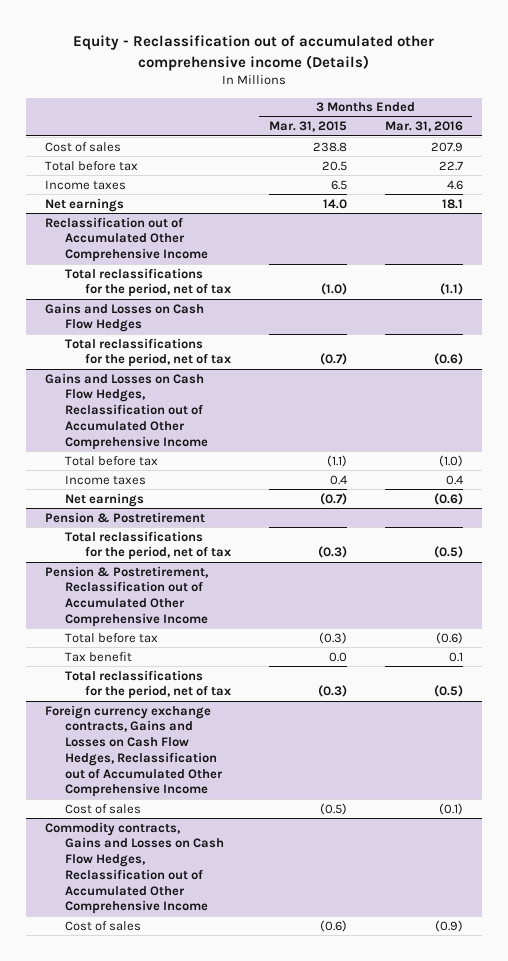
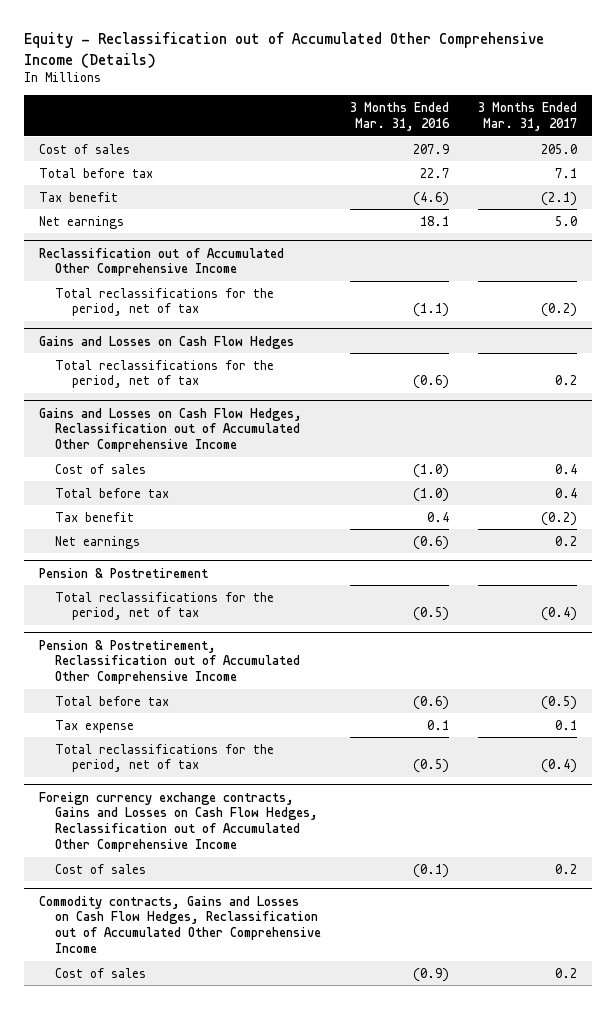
[72,35,434,71] Equity - Reclassification out of accumulated other comprehensive income (Details) -> [24,32,545,68] Equity - Reclassification out of Accumulated Other Comprehensive Income (Details)
[268,121,347,133] Mar. 31, 2015 -> none
none -> [478,102,578,131] 3 Months Ended Mar. 31, 2017
[44,179,126,190] Income taxes -> [38,191,118,202] Tax benefit
[446,179,463,190] 4.6 -> [413,191,450,206] (4.6)
none -> [55,463,147,474] Cost of sales
[64,474,146,485] Income taxes -> [55,511,135,522] Tax benefit
[64,651,132,662] Tax benefit -> [55,719,135,733] Tax expense

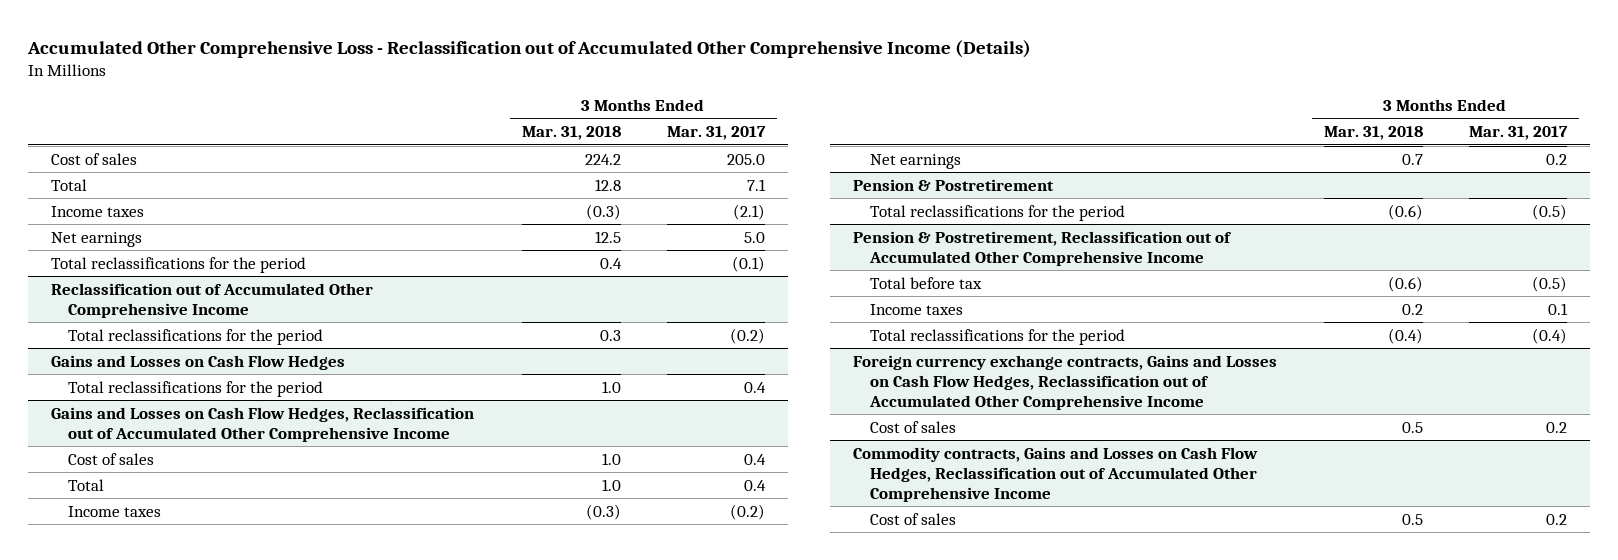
[24,32,545,68] Equity - Reclassification out of Accumulated Other Comprehensive Income (Details) -> [26,39,1031,58] Accumulated Other Comprehensive Loss - Reclassification out of Accumulated Other Comprehensive Income (Details)
[350,102,451,131] 3 Months Ended Mar. 31, 2016 -> none
none -> [521,126,621,141] Mar. 31, 2018
[38,167,153,178] Total before tax -> [51,178,88,191] Total
[38,191,118,202] Tax benefit -> [51,205,145,217] Income taxes
none -> [51,256,307,273] Total reclassifications for the period
[55,287,275,317] Total reclassifications for the period, net of tax -> [67,328,323,345] Total reclassifications for the period
[55,359,275,389] Total reclassifications for the period, net of tax -> [67,380,323,397] Total reclassifications for the period
[555,375,578,386] 0.2 -> [744,381,767,393] 0.4
[55,487,170,498] Total before tax -> [67,478,104,491] Total
[55,511,135,522] Tax benefit -> [67,505,161,517] Income taxes
[55,591,275,621] Total reclassifications for the period, net of tax -> [869,204,1125,221] Total reclassifications for the period
[541,607,578,622] (0.4) -> [1532,203,1568,220] (0.5)
[55,719,135,733] Tax expense -> [869,303,963,315] Income taxes
[55,743,275,773] Total reclassifications for the period, net of tax -> [869,328,1125,345] Total reclassifications for the period

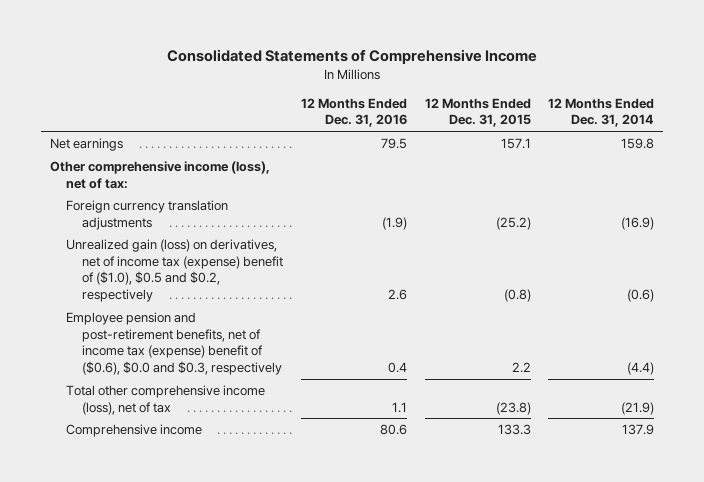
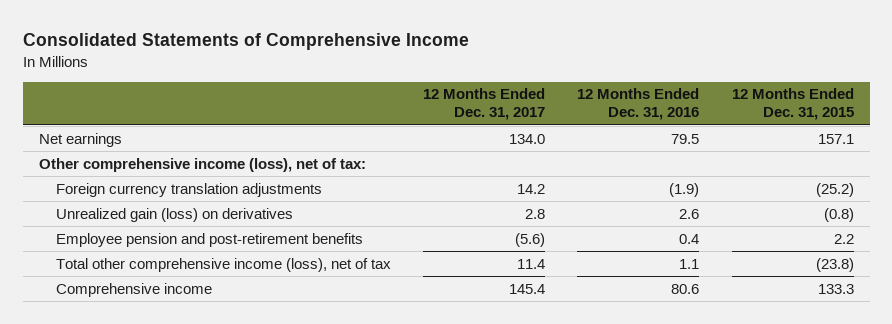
[548,97,655,128] 12 Months Ended Dec. 31, 2014 -> none
none -> [423,88,546,121] 12 Months Ended Dec. 31, 2017
[65,238,283,303] Unrealized gain (loss) on derivatives, net of income tax (expense) benefit of ($1.0), $0.5 and $0.2, respectively -> [56,207,294,222] Unrealized gain (loss) on derivatives
[65,311,282,376] Employee pension and post-retirement benefits, net of income tax (expense) benefit of ($0.6), $0.0 and $0.3, respectively -> [56,232,364,247] Employee pension and post-retirement benefits

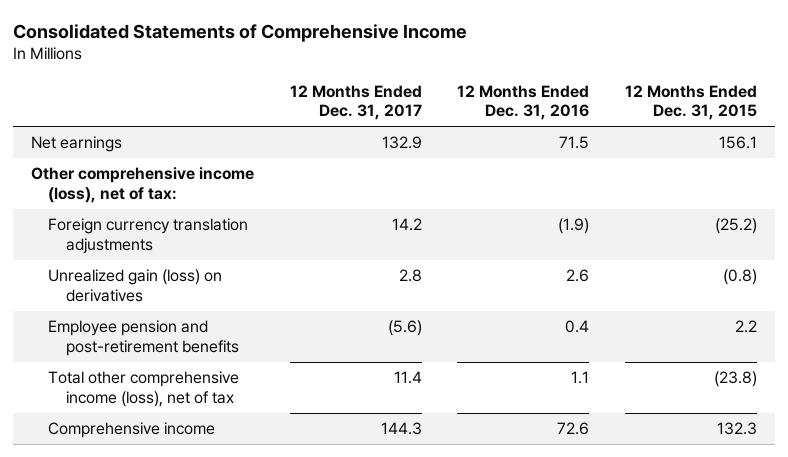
[509,133,546,144] 134.0 -> [381,136,422,150] 132.9
[671,133,700,144] 79.5 -> [559,136,590,150] 71.5
[817,133,854,144] 157.1 -> [718,136,757,150] 156.1
[509,283,546,294] 145.4 -> [380,422,422,436] 144.3
[671,283,700,294] 80.6 -> [557,422,590,436] 72.6
[817,283,854,294] 133.3 -> [716,422,757,436] 132.3

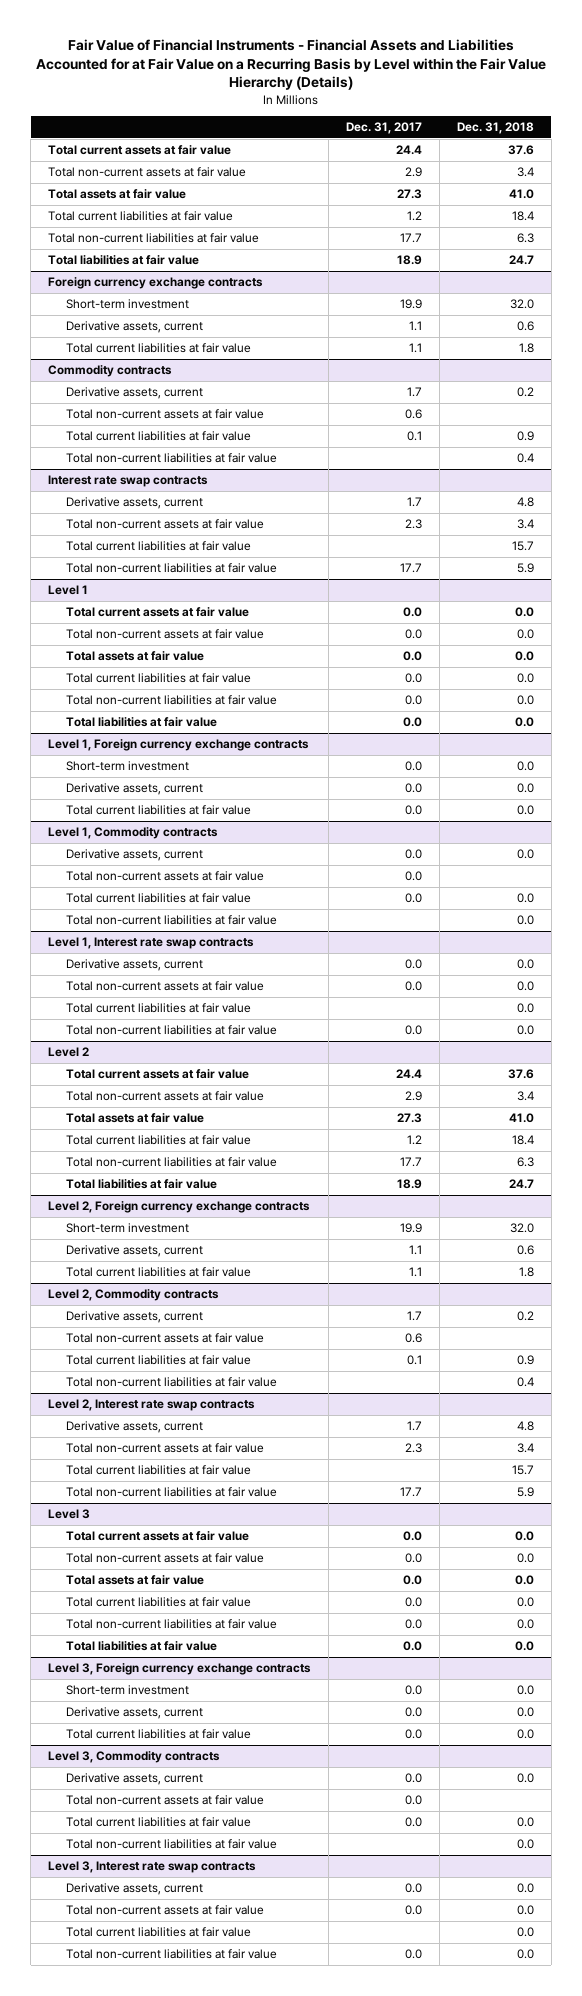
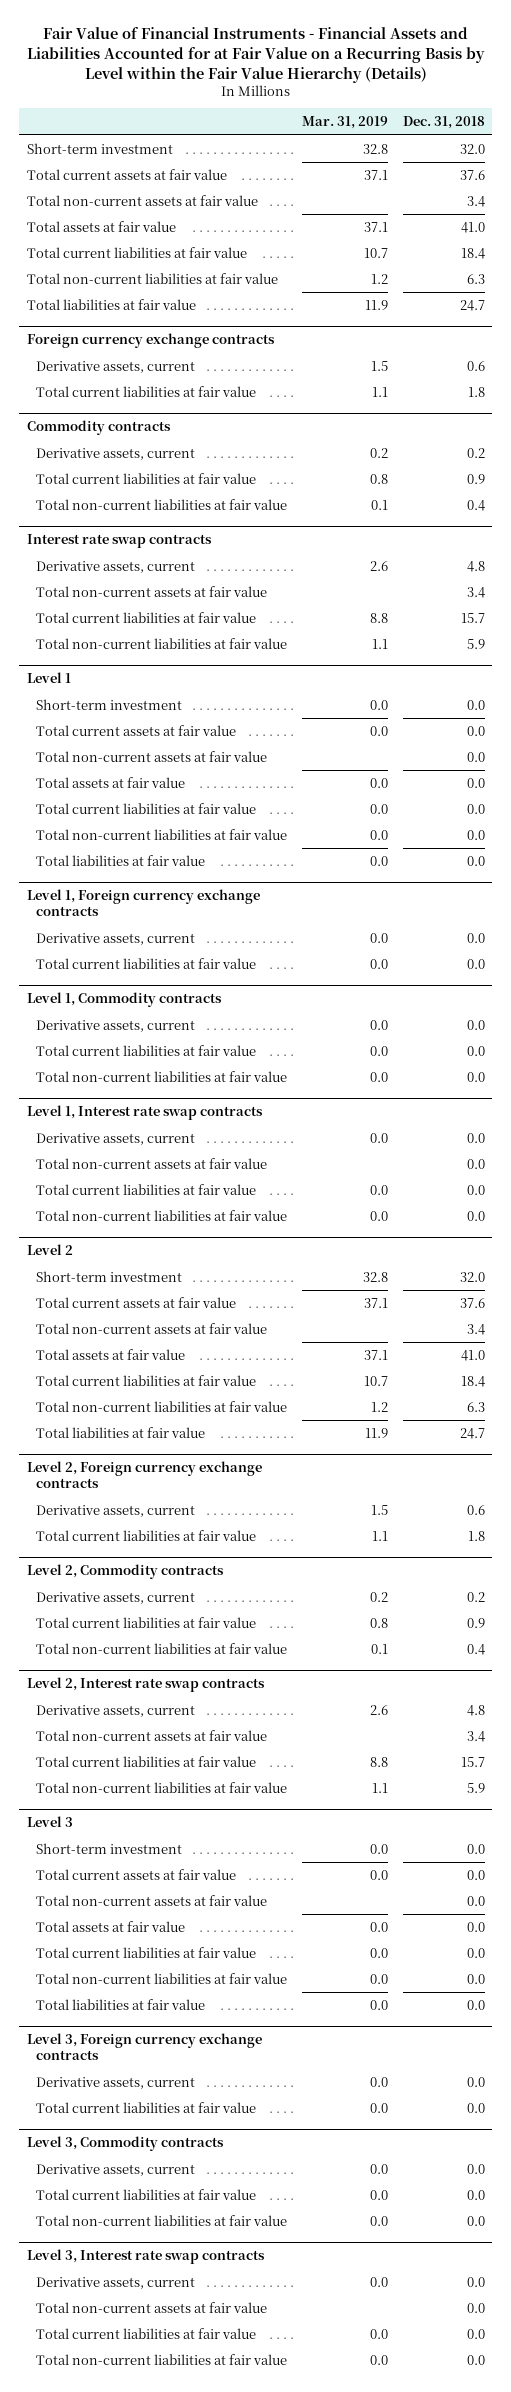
[345,122,422,135] Dec. 31, 2017 -> none
none -> [301,116,388,130] Mar. 31, 2019
none -> [26,142,173,154] Short-term investment
[66,299,190,310] Short-term investment -> none
[66,409,265,420] Total non-current assets at fair value -> none
none -> [36,698,183,710] Short-term investment
[66,761,190,772] Short-term investment -> none
[66,871,265,882] Total non-current assets at fair value -> none
none -> [36,1270,183,1282] Short-term investment
[66,1223,190,1234] Short-term investment -> none
[66,1333,265,1344] Total non-current assets at fair value -> none
none -> [36,1842,183,1854] Short-term investment
[66,1685,190,1696] Short-term investment -> none
[66,1795,265,1806] Total non-current assets at fair value -> none

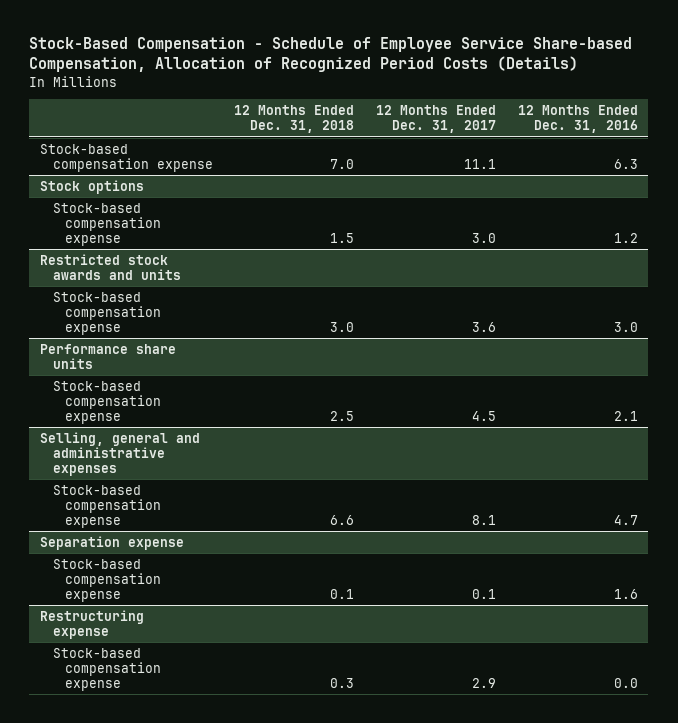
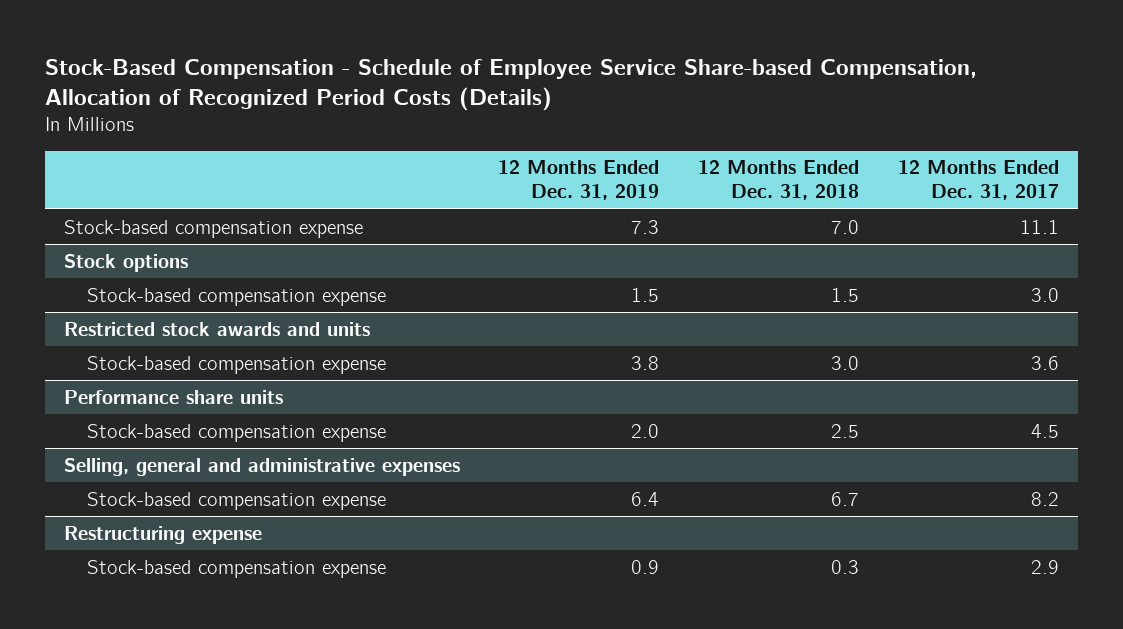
[517,105,638,134] 12 Months Ended Dec. 31, 2016 -> none
none -> [498,160,660,201] 12 Months Ended Dec. 31, 2019
[40,535,185,550] Separation expense -> none
[52,558,162,602] Stock-based compensation expense -> none
[330,514,355,525] 6.6 -> [831,491,860,506] 6.7
[471,514,496,525] 8.1 -> [1030,491,1059,506] 8.2

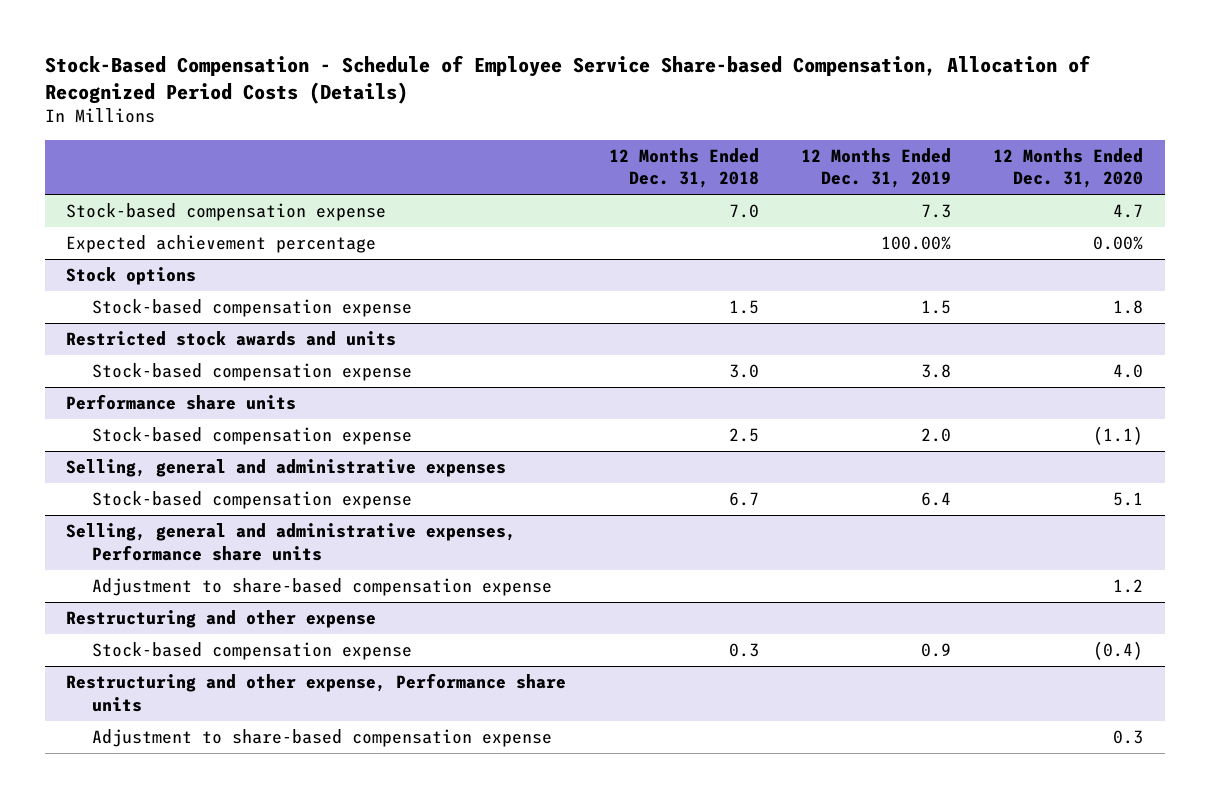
[897,160,1059,201] 12 Months Ended Dec. 31, 2017 -> none
none -> [993,147,1144,189] 12 Months Ended Dec. 31, 2020
none -> [66,235,377,254] Expected achievement percentage
none -> [66,523,517,561] Selling, general and administrative expenses, Performance share units
none -> [92,578,553,597] Adjustment to share-based compensation expense
[63,525,262,544] Restructuring expense -> [66,610,377,629] Restructuring and other expense
none -> [66,673,567,712] Restructuring and other expense, Performance share units
none -> [92,729,553,748] Adjustment to share-based compensation expense

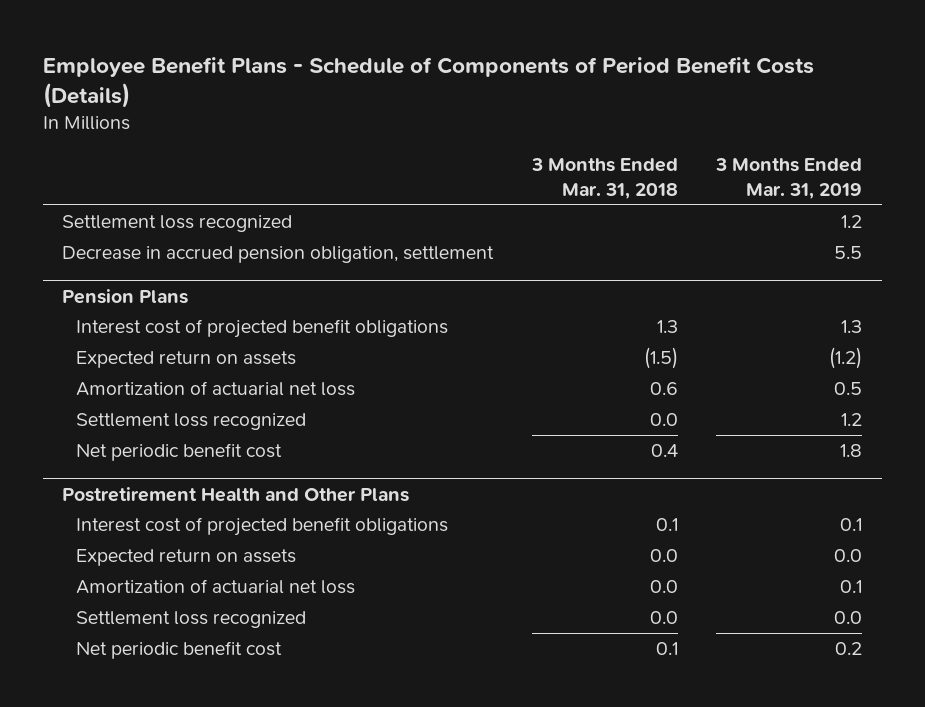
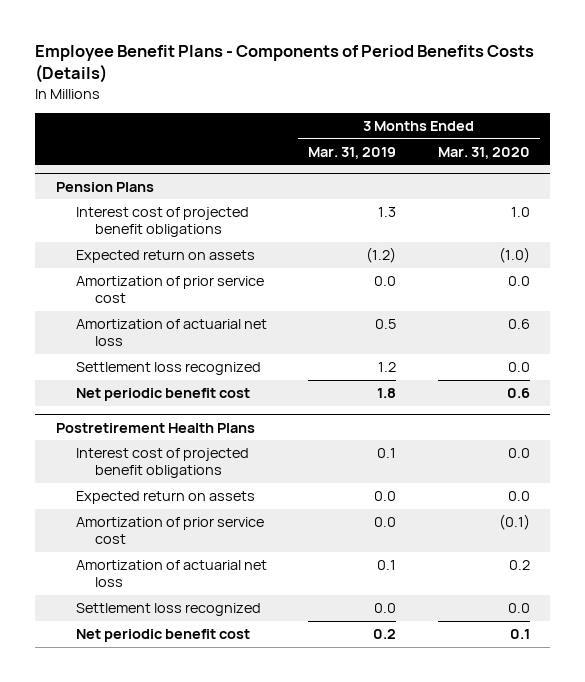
[42,57,814,109] Employee Benefit Plans - Schedule of Components of Period Benefit Costs (Details) -> [35,45,535,84] Employee Benefit Plans - Components of Period Benefits Costs (Details)
[530,157,678,199] 3 Months Ended Mar. 31, 2018 -> none
none -> [437,146,530,159] Mar. 31, 2020
[62,215,293,233] Settlement loss recognized -> none
[62,246,495,264] Decrease in accrued pension obligation, settlement -> none
none -> [75,276,264,304] Amortization of prior service cost
[62,486,410,502] Postretirement Health and Other Plans -> [55,422,255,433] Postretirement Health Plans
none -> [75,517,264,545] Amortization of prior service cost

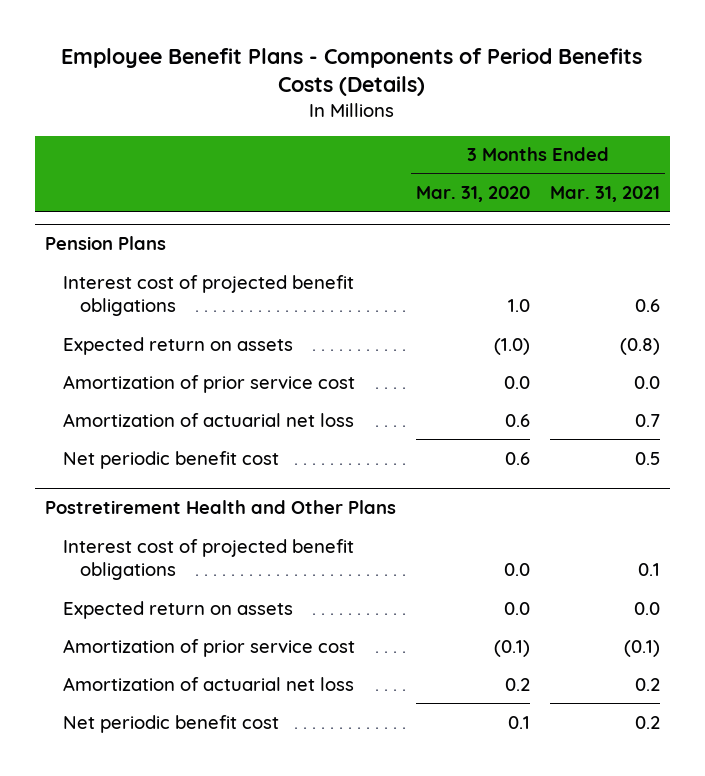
[308,146,397,159] Mar. 31, 2019 -> none
none -> [549,186,660,203] Mar. 31, 2021
[75,362,261,376] Settlement loss recognized -> none
[55,422,255,433] Postretirement Health Plans -> [44,500,396,515] Postretirement Health and Other Plans
[75,603,261,617] Settlement loss recognized -> none

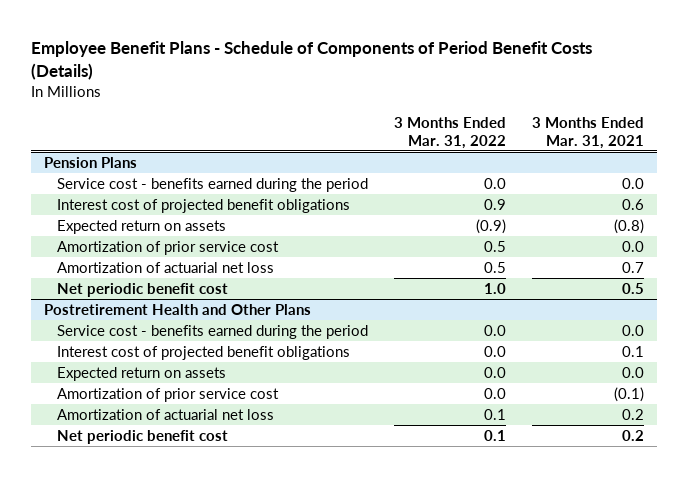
[61,47,643,97] Employee Benefit Plans - Components of Period Benefits Costs (Details) -> [31,41,593,81] Employee Benefit Plans - Schedule of Components of Period Benefit Costs (Details)
[415,186,530,203] Mar. 31, 2020 -> none
none -> [393,116,506,149] 3 Months Ended Mar. 31, 2022
none -> [56,178,368,193] Service cost - benefits earned during the period
none -> [56,325,368,340] Service cost - benefits earned during the period

